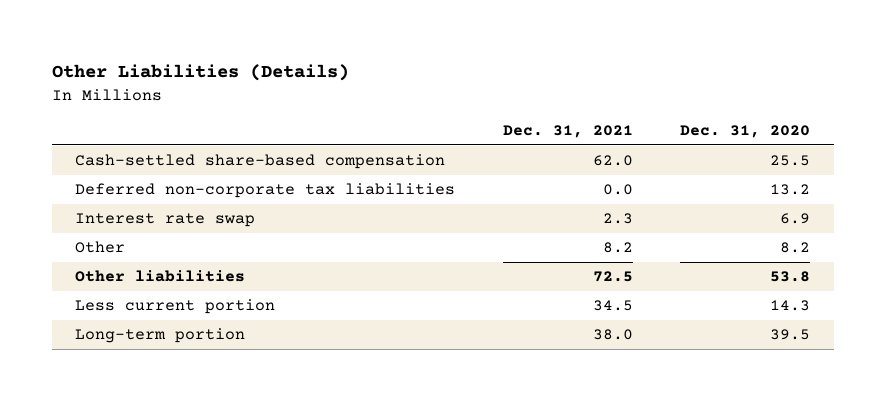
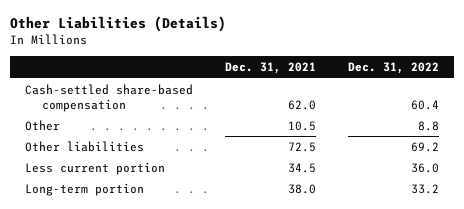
[680,125,811,139] Dec. 31, 2020 -> none
none -> [347,62,439,75] Dec. 31, 2022
[75,183,456,199] Deferred non-corporate tax liabilities -> none
[75,213,256,228] Interest rate swap -> none
[602,242,633,254] 8.2 -> [287,120,316,131] 10.5

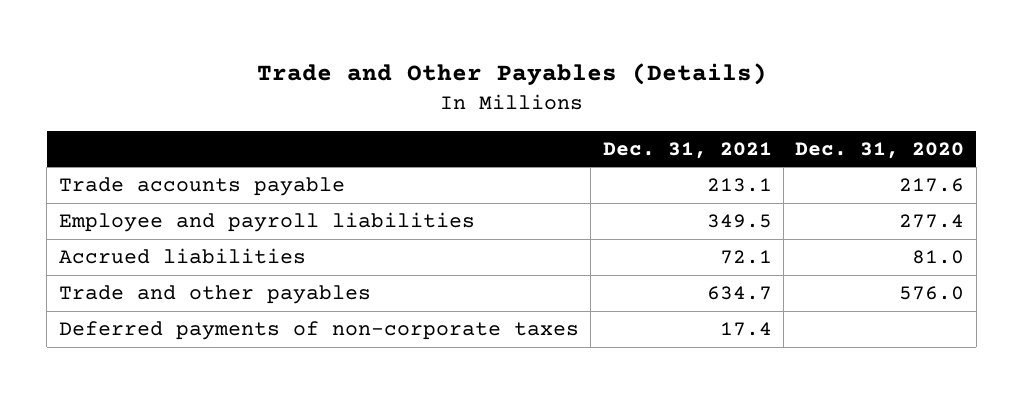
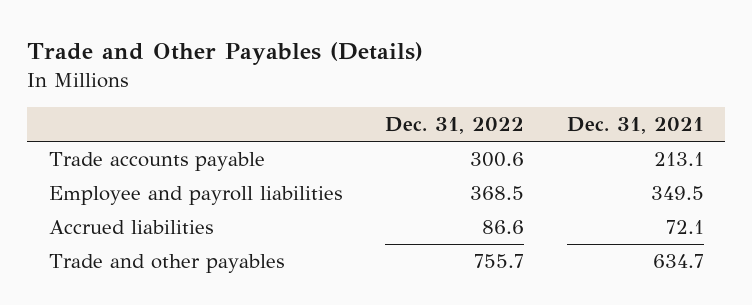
[795,141,965,159] Dec. 31, 2020 -> none
none -> [384,117,524,135] Dec. 31, 2022
[58,321,579,341] Deferred payments of non-corporate taxes -> none

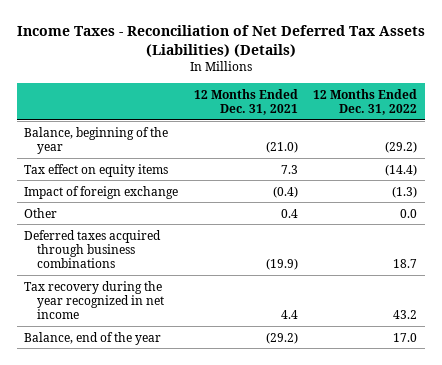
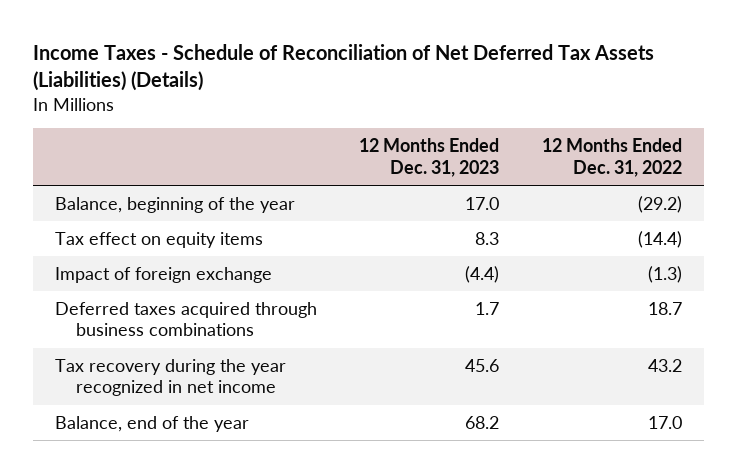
[16,24,425,57] Income Taxes - Reconciliation of Net Deferred Tax Assets (Liabilities) (Details) -> [33,44,655,92] Income Taxes - Schedule of Reconciliation of Net Deferred Tax Assets (Liabilities) (Details)
[193,88,298,115] 12 Months Ended Dec. 31, 2021 -> none
none -> [359,138,500,177] 12 Months Ended Dec. 31, 2023
[24,207,58,218] Other -> none

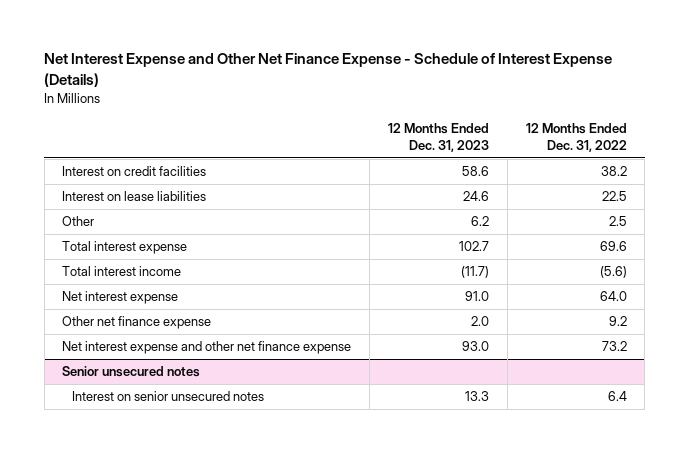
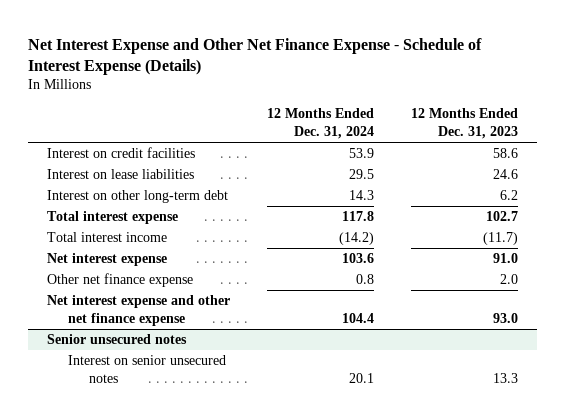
[525,123,627,152] 12 Months Ended Dec. 31, 2022 -> none
none -> [267,108,375,139] 12 Months Ended Dec. 31, 2024
[62,216,95,227] Other -> [46,190,228,204] Interest on other long-term debt

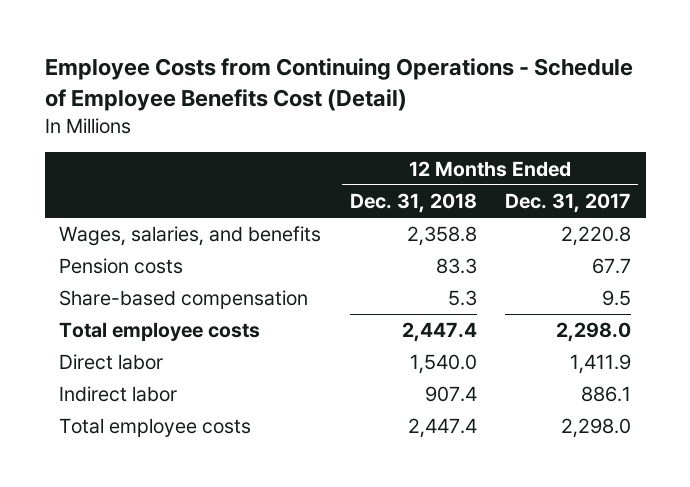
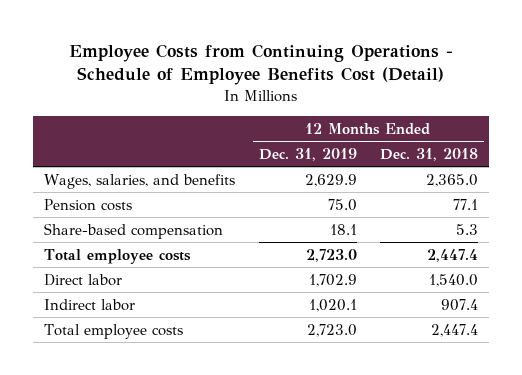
[505,192,632,213] Dec. 31, 2017 -> none
none -> [258,148,357,162] Dec. 31, 2019
[406,226,477,247] 2,358.8 -> [425,173,478,187] 2,365.0
[435,258,477,275] 83.3 -> [452,198,478,210] 77.1

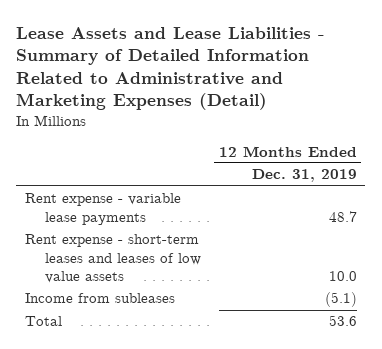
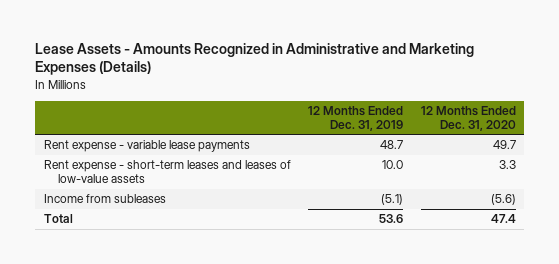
[16,26,326,111] Lease Assets and Lease Liabilities - Summary of Detailed Information Related to Administrative and Marketing Expenses (Detail) -> [34,42,474,76] Lease Assets - Amounts Recognized in Administrative and Marketing Expenses (Details)
none -> [420,105,516,131] 12 Months Ended Dec. 31, 2020
[24,234,202,284] Rent expense - short-term leases and leases of low value assets -> [43,160,291,184] Rent expense - short-term leases and leases of low-value assets

